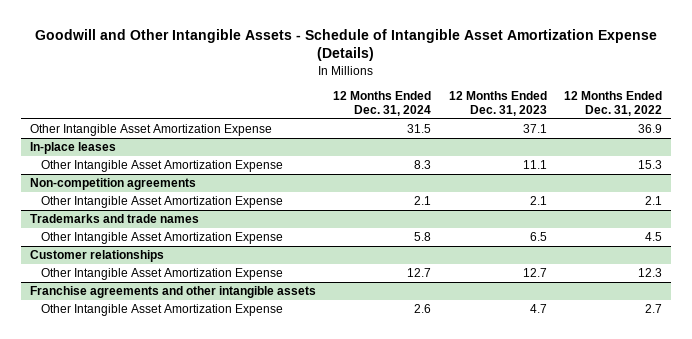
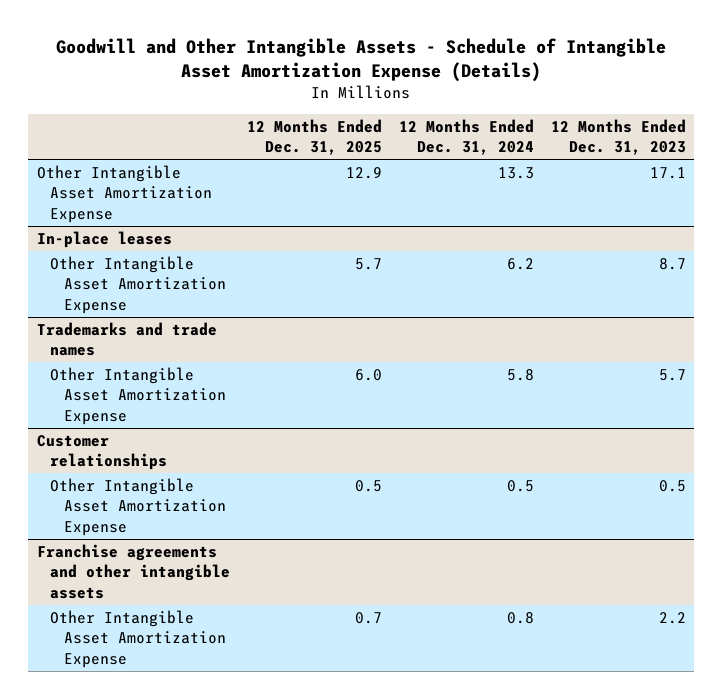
[564,90,663,117] 12 Months Ended Dec. 31, 2022 -> none
none -> [247,119,383,156] 12 Months Ended Dec. 31, 2025
[407,124,432,134] 31.5 -> [498,167,535,180] 13.3
[522,124,547,134] 37.1 -> [650,167,687,180] 17.1
[29,178,196,191] Non-competition agreements -> none
[41,196,284,209] Other Intangible Asset Amortization Expense -> none
[414,160,432,170] 8.3 -> [507,258,535,271] 6.2
[522,160,547,170] 11.1 -> [659,258,687,271] 8.7
[529,232,547,242] 6.5 -> [659,369,687,382] 5.7
[407,268,432,278] 12.7 -> [507,480,535,493] 0.5
[522,268,547,278] 12.7 -> [659,480,687,493] 0.5
[414,304,432,314] 2.6 -> [507,612,535,625] 0.8
[529,304,547,314] 4.7 -> [659,612,687,625] 2.2

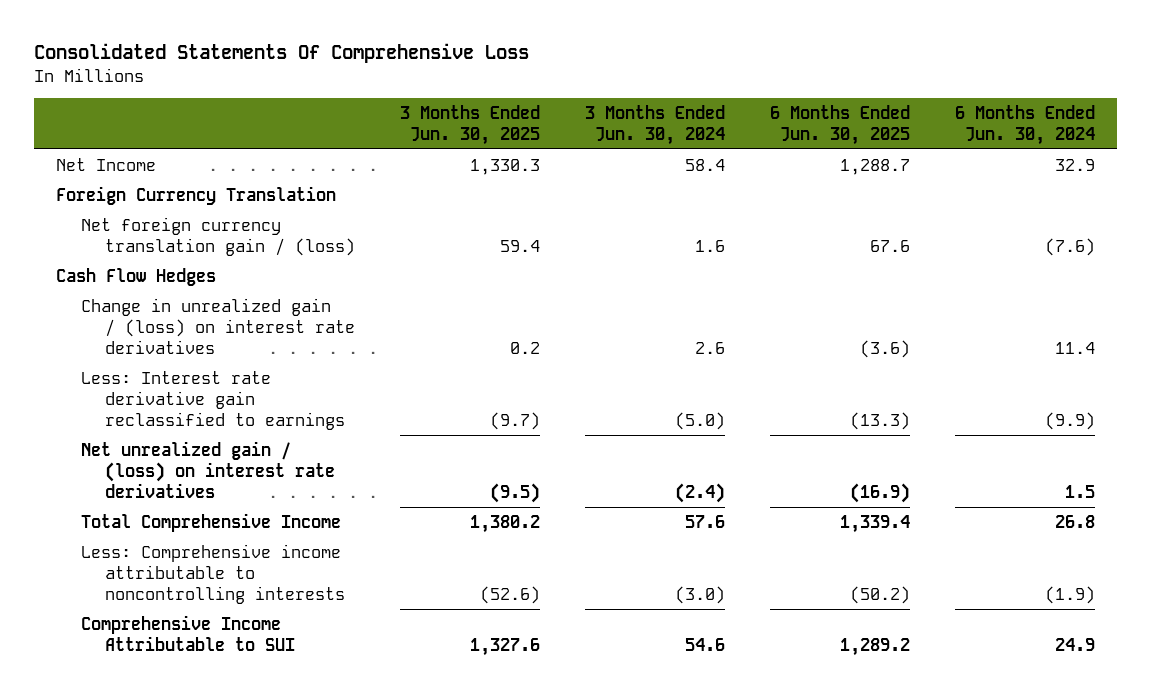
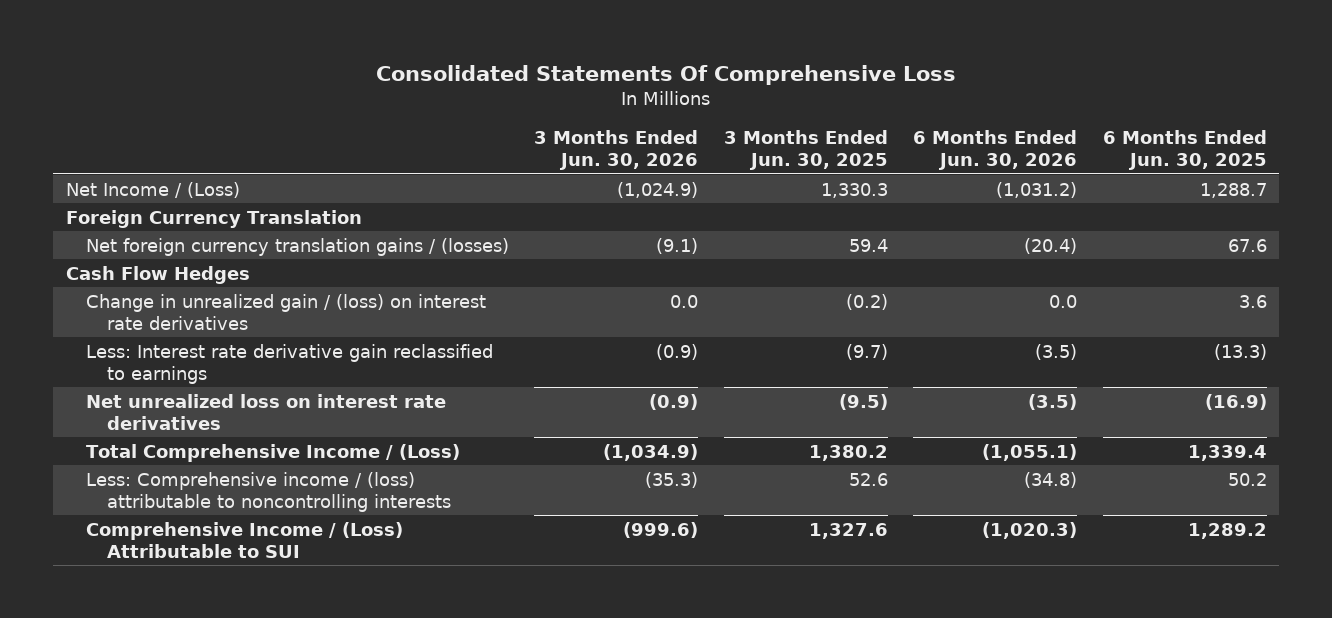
[584,104,725,145] 3 Months Ended Jun. 30, 2024 -> none
[954,104,1095,145] 6 Months Ended Jun. 30, 2024 -> none
none -> [534,130,699,170] 3 Months Ended Jun. 30, 2026
none -> [913,130,1078,170] 6 Months Ended Jun. 30, 2026
[56,157,157,171] Net Income -> [65,181,240,198] Net Income / (Loss)
[80,216,356,256] Net foreign currency translation gain / (loss) -> [86,237,510,256] Net foreign currency translation gains / (losses)
[510,341,541,354] 0.2 -> [845,293,888,310] (0.2)
[859,339,910,358] (3.6) -> [1238,294,1267,308] 3.6
[80,440,336,498] Net unrealized gain / (loss) on interest rate derivatives -> [86,393,447,430] Net unrealized loss on interest rate derivatives
[80,512,341,532] Total Comprehensive Income -> [86,443,461,462] Total Comprehensive Income / (Loss)
[80,543,346,604] Less: Comprehensive income attributable to noncontrolling interests -> [86,471,451,512] Less: Comprehensive income / (loss) attributable to noncontrolling interests
[480,585,541,604] (52.6) -> [848,472,888,486] 52.6
[849,585,910,604] (50.2) -> [1227,472,1267,486] 50.2
[80,614,296,651] Comprehensive Income Attributable to SUI -> [86,521,404,558] Comprehensive Income / (Loss) Attributable to SUI

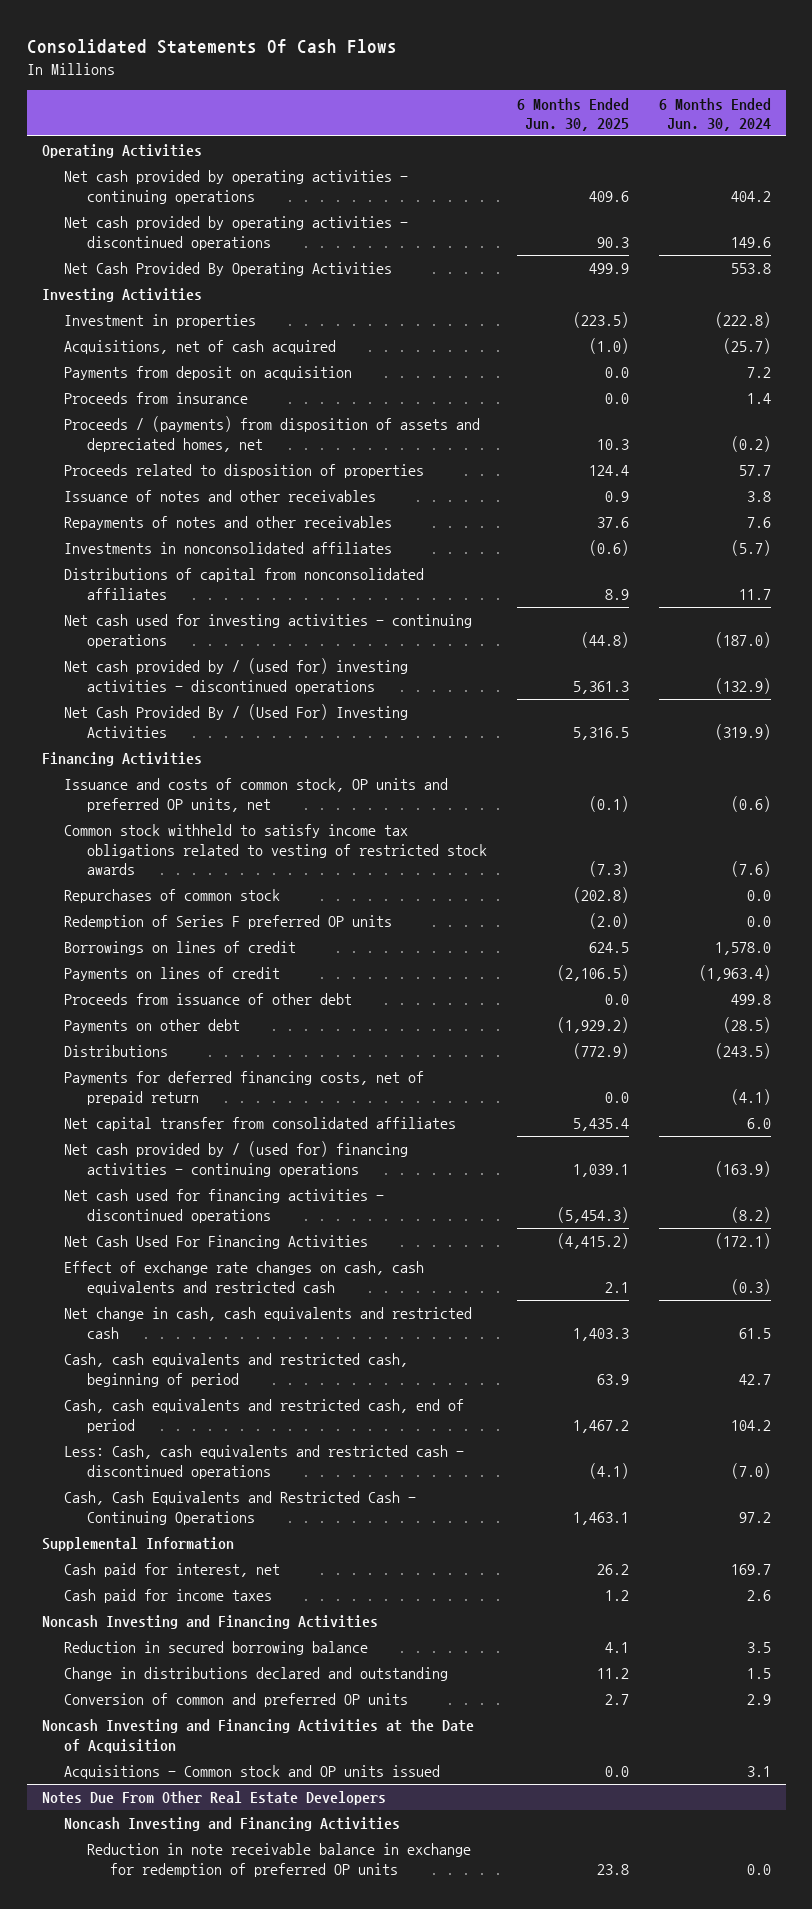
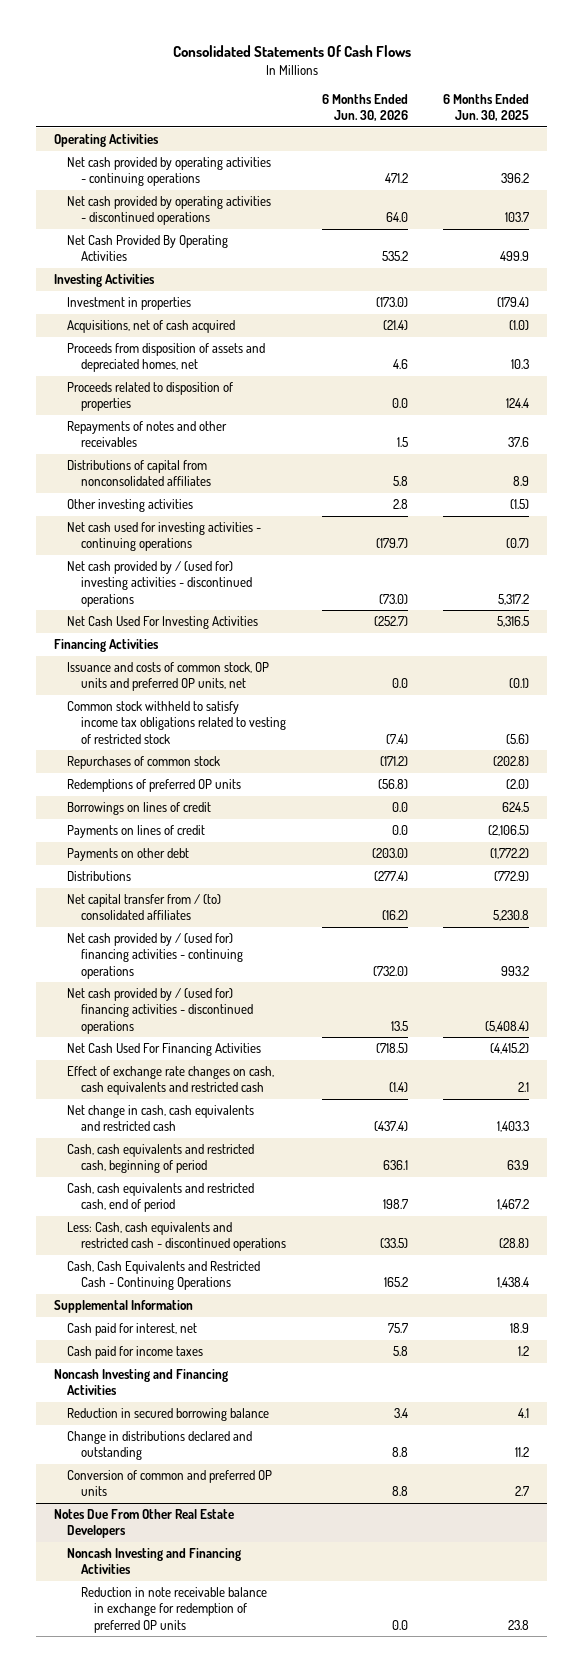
[658,97,771,131] 6 Months Ended Jun. 30, 2024 -> none
none -> [321,94,408,122] 6 Months Ended Jun. 30, 2026
[588,190,629,202] 409.6 -> [501,173,530,184] 396.2
[596,236,629,248] 90.3 -> [505,212,530,223] 103.7
[572,312,629,329] (223.5) -> [497,297,530,308] (179.4)
[64,366,353,381] Payments from deposit on acquisition -> none
[64,392,249,405] Proceeds from insurance -> none
[64,416,481,452] Proceeds / (payments) from disposition of assets and depreciated homes, net -> [67,343,266,373] Proceeds from disposition of assets and depreciated homes, net
[64,490,377,503] Issuance of notes and other receivables -> none
[64,542,393,555] Investments in nonconsolidated affiliates -> none
none -> [67,499,194,513] Other investing activities
[580,631,629,648] (44.8) -> [506,538,530,549] (0.7)
[572,680,629,694] 5,361.3 -> [498,593,530,605] 5,317.2
[64,704,409,738] Net Cash Provided By / (Used For) Investing Activities -> [67,616,259,630] Net Cash Used For Investing Activities
[64,824,487,876] Common stock withheld to satisfy income tax obligations related to vesting of restricted stock awards -> [67,701,286,744] Common stock withheld to satisfy income tax obligations related to vesting of restricted stock
[588,861,629,878] (7.3) -> [506,733,530,744] (5.6)
[64,915,393,930] Redemption of Series F preferred OP units -> [67,779,242,793] Redemptions of preferred OP units
[64,993,353,1006] Proceeds from issuance of other debt -> none
[556,1017,629,1034] (1,929.2) -> [490,848,530,860] (1,772.2)
[64,1071,425,1105] Payments for deferred financing costs, net of prepaid return -> none
[64,1117,457,1132] Net capital transfer from consolidated affiliates -> [67,894,222,921] Net capital transfer from / (to) consolidated affiliates
[572,1118,629,1132] 5,435.4 -> [493,910,530,922] 5,230.8
[572,1163,629,1177] 1,039.1 -> [501,965,530,976] 993.2
[64,1189,385,1223] Net cash used for financing activities - discontinued operations -> [67,988,253,1034] Net cash provided by / (used for) financing activities - discontinued operations
[556,1206,629,1223] (5,454.3) -> [485,1020,530,1032] (5,408.4)
[588,1462,629,1479] (4.1) -> [499,1238,530,1249] (28.8)
[572,1511,629,1525] 1,463.1 -> [497,1277,530,1289] 1,438.4
[596,1564,629,1576] 26.2 -> [510,1323,530,1334] 18.9
[41,1719,474,1753] Noncash Investing and Financing Activities at the Date of Acquisition -> none
[64,1765,441,1780] Acquisitions - Common stock and OP units issued -> none

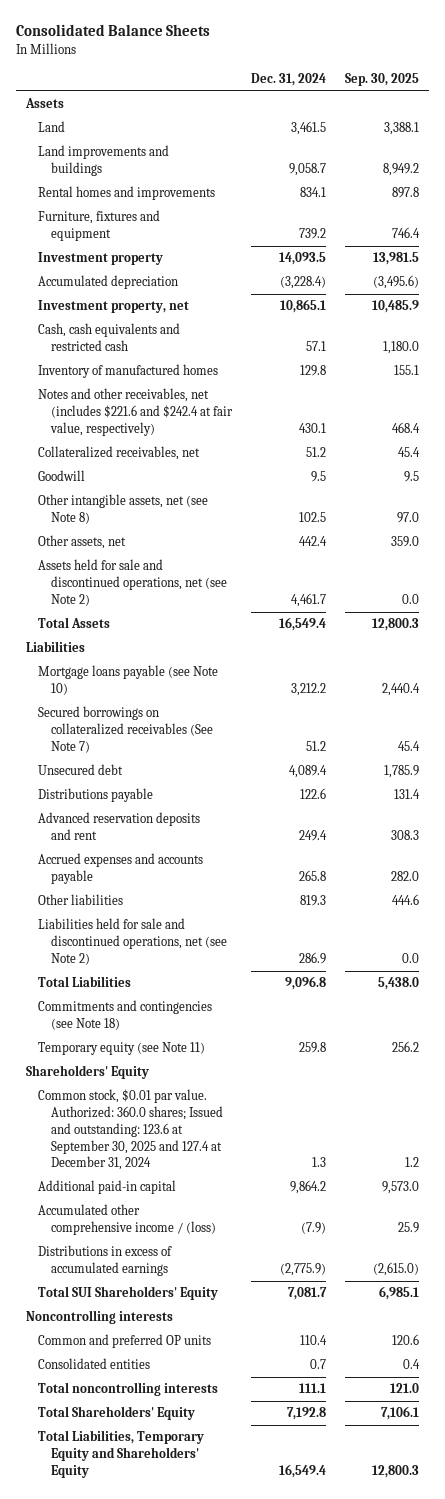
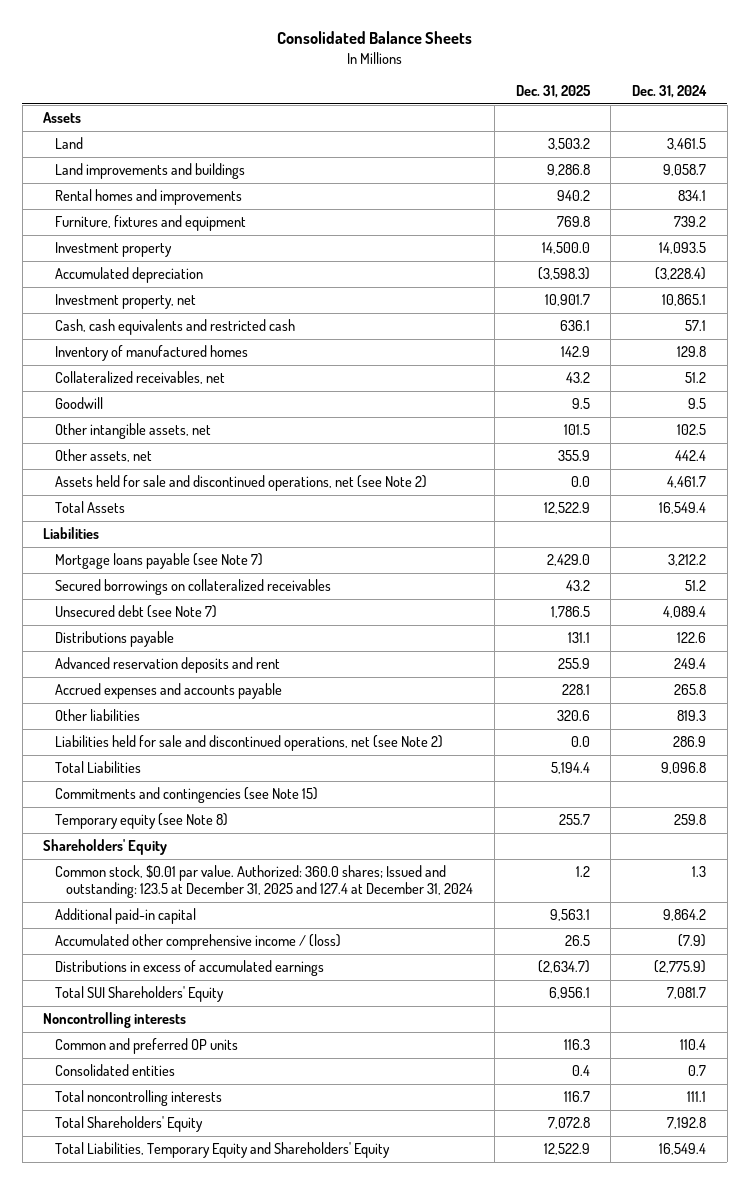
[345,73,420,87] Sep. 30, 2025 -> none
none -> [515,85,591,99] Dec. 31, 2025
[38,388,233,436] Notes and other receivables, net (includes $221.6 and $242.4 at fair value, respectively) -> none
[38,494,209,525] Other intangible assets, net (see Note 8) -> [54,423,211,440] Other intangible assets, net
[38,665,219,696] Mortgage loans payable (see Note 10) -> [54,553,263,570] Mortgage loans payable (see Note 7)
[38,706,213,753] Secured borrowings on collateralized receivables (See Note 7) -> [54,579,331,596] Secured borrowings on collateralized receivables
[38,764,124,776] Unsecured debt -> [54,605,217,619] Unsecured debt (see Note 7)
[38,1000,213,1031] Commitments and contingencies (see Note 18) -> [54,787,318,804] Commitments and contingencies (see Note 15)
[38,1042,206,1056] Temporary equity (see Note 11) -> [54,813,228,830] Temporary equity (see Note 8)
[38,1089,223,1171] Common stock, $0.01 par value. Authorized: 360.0 shares; Issued and outstanding: 123.6 at September 30, 2025 and 127.4 at December 31, 2024 -> [54,865,474,898] Common stock, $0.01 par value. Authorized: 360.0 shares; Issued and outstanding: 123.5 at December 31, 2025 and 127.4 at December 31, 2024

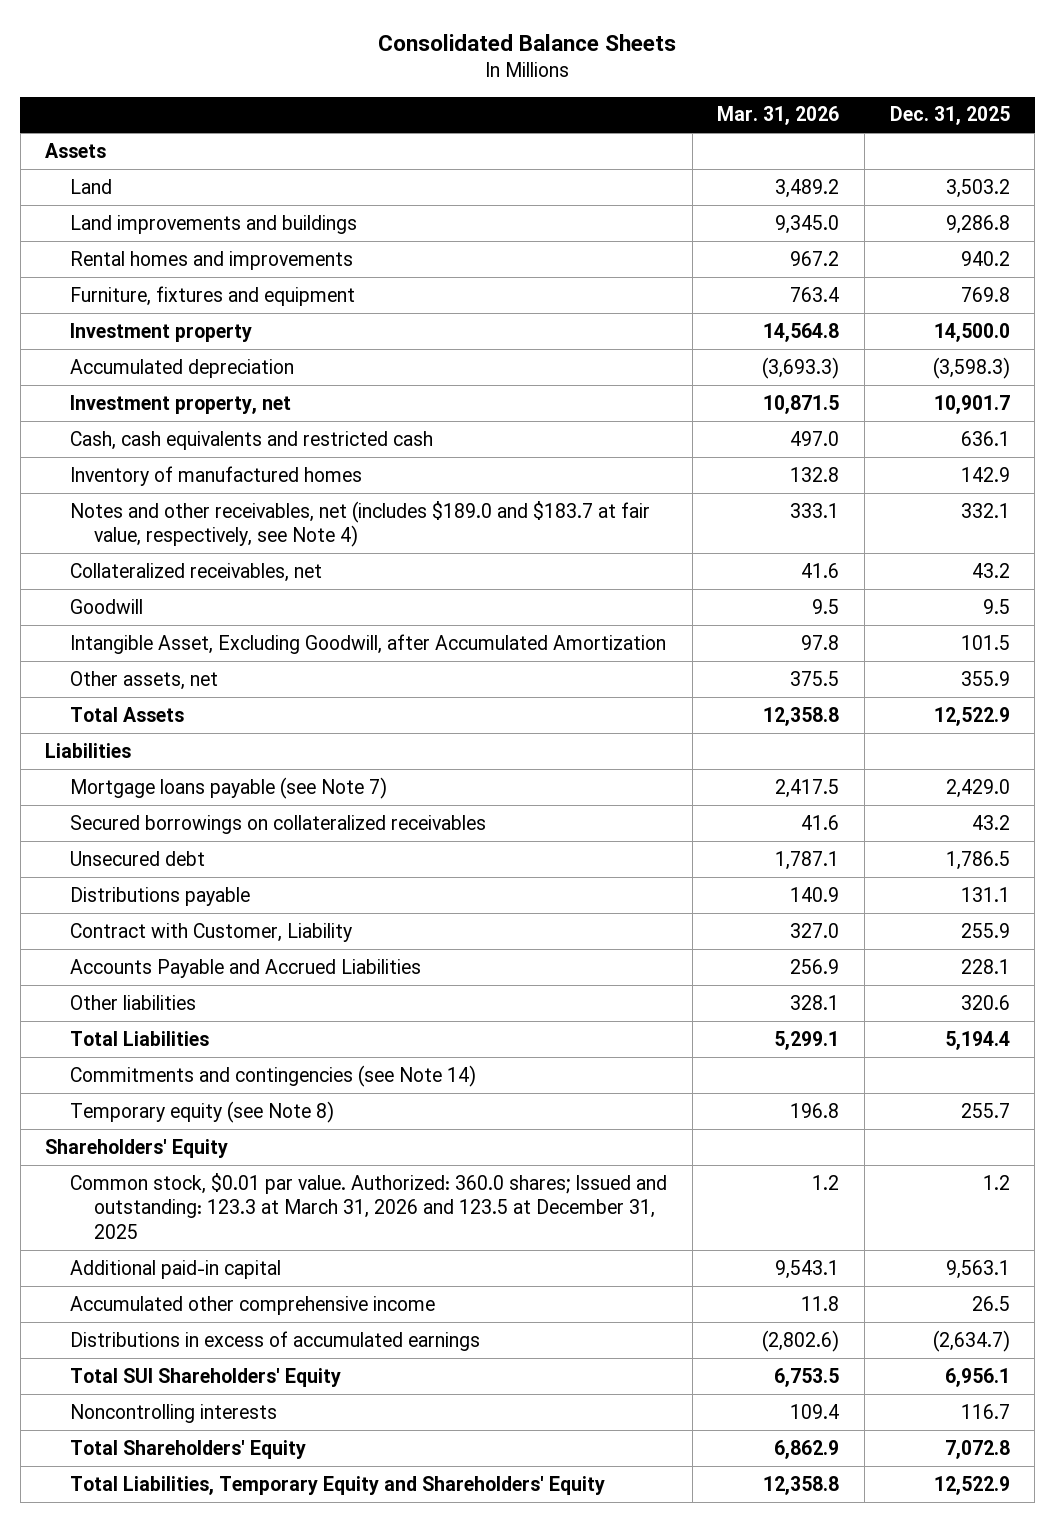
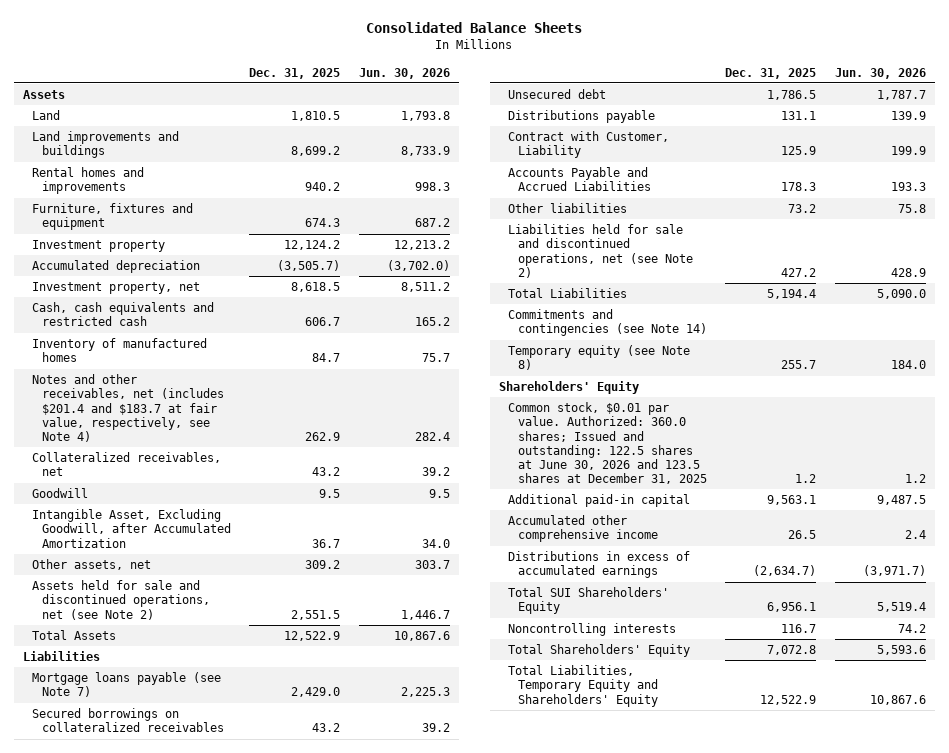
[717,106,840,126] Mar. 31, 2026 -> none
none -> [358,67,450,79] Jun. 30, 2026
[945,178,1010,198] 3,503.2 -> [291,111,341,122] 1,810.5
[945,214,1010,234] 9,286.8 -> [291,146,341,157] 8,699.2
[960,286,1010,302] 769.8 -> [305,218,341,228] 674.3
[933,322,1010,342] 14,500.0 -> [284,240,341,251] 12,124.2
[932,356,1010,379] (3,598.3) -> [277,260,341,272] (3,505.7)
[933,394,1010,414] 10,901.7 -> [291,282,341,293] 8,618.5
[960,430,1010,446] 636.1 -> [305,317,341,327] 606.7
[960,466,1010,482] 142.9 -> [312,353,341,363] 84.7
[69,500,650,548] Notes and other receivables, net (includes $189.0 and $183.7 at fair value, respectively, see Note 4) -> [32,374,224,442] Notes and other receivables, net (includes $201.4 and $183.7 at fair value, respectively, see Note 4)
[960,502,1010,518] 332.1 -> [305,431,341,441] 262.9
[960,634,1010,650] 101.5 -> [312,538,341,548] 36.7
[960,670,1010,686] 355.9 -> [305,560,341,570] 309.2
none -> [32,580,210,620] Assets held for sale and discontinued operations, net (see Note 2)
[960,922,1010,938] 255.9 -> [781,146,817,156] 125.9
[960,958,1010,974] 228.1 -> [781,182,817,192] 178.3
[960,994,1010,1010] 320.6 -> [788,204,817,214] 73.2
none -> [508,224,693,278] Liabilities held for sale and discontinued operations, net (see Note 2)
[69,1172,667,1239] Common stock, $0.01 par value. Authorized: 360.0 shares; Issued and outstanding: 123.3 at March 31, 2026 and 123.5 at December 31, 2025 -> [508,402,707,485] Common stock, $0.01 par value. Authorized: 360.0 shares; Issued and outstanding: 122.5 shares at June 30, 2026 and 123.5 shares at December 31, 2025

